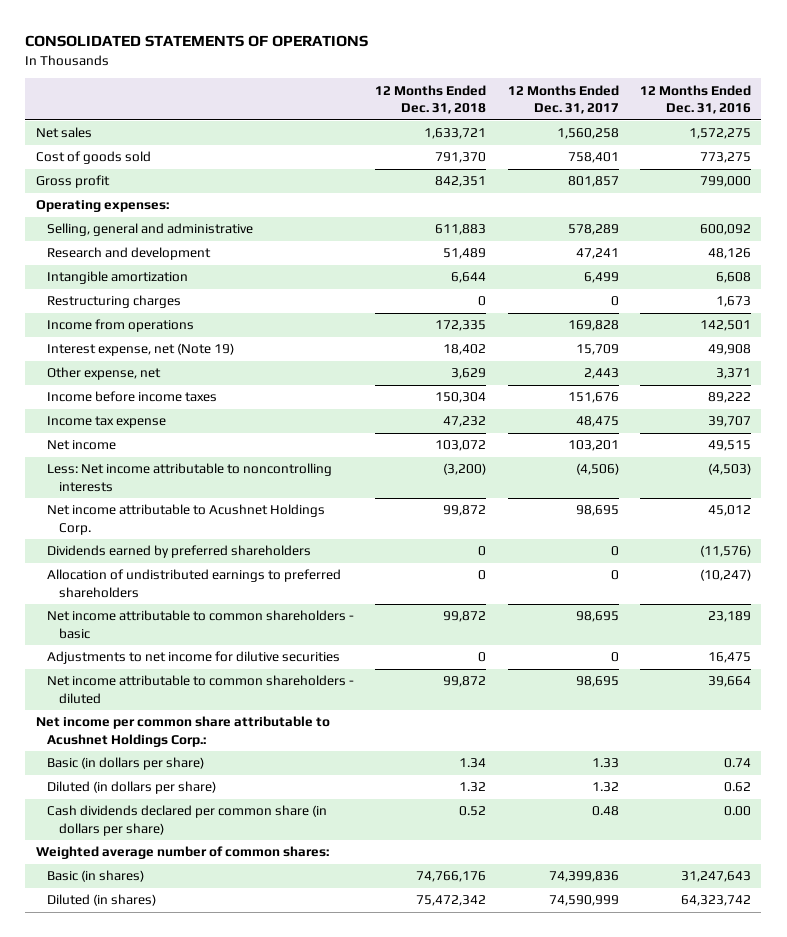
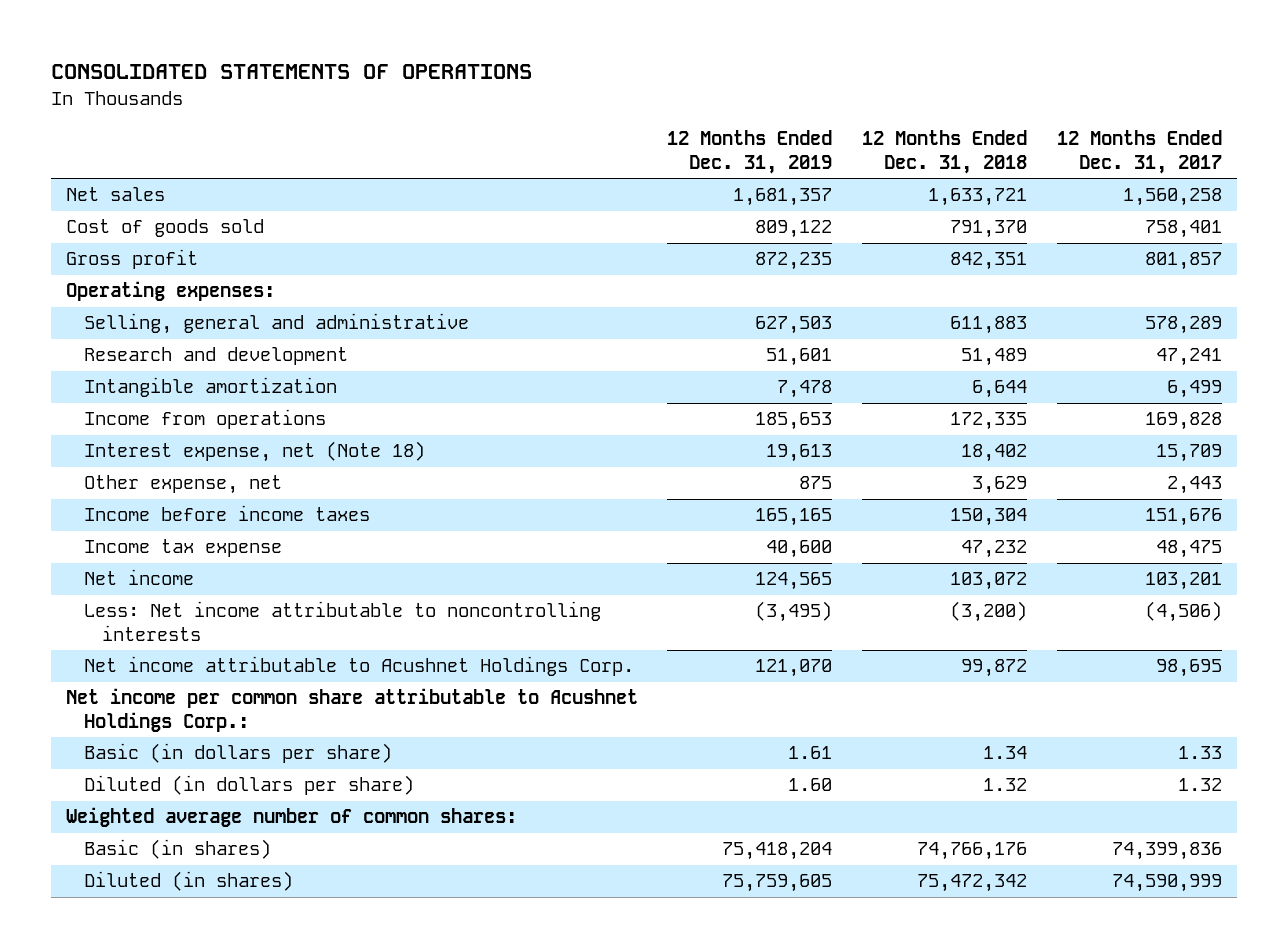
[639,84,751,114] 12 Months Ended Dec. 31, 2016 -> none
none -> [667,130,833,174] 12 Months Ended Dec. 31, 2019
[47,295,182,309] Restructuring charges -> none
[47,343,235,357] Interest expense, net (Note 19) -> [83,441,425,463] Interest expense, net (Note 18)
[47,545,312,559] Dividends earned by preferred shareholders -> none
[47,569,342,598] Allocation of undistributed earnings to preferred shareholders -> none
[47,610,355,639] Net income attributable to common shareholders - basic -> none
[47,651,341,665] Adjustments to net income for dilutive securities -> none
[47,675,355,704] Net income attributable to common shareholders - diluted -> none
[47,805,328,836] Cash dividends declared per common share (in dollars per share) -> none

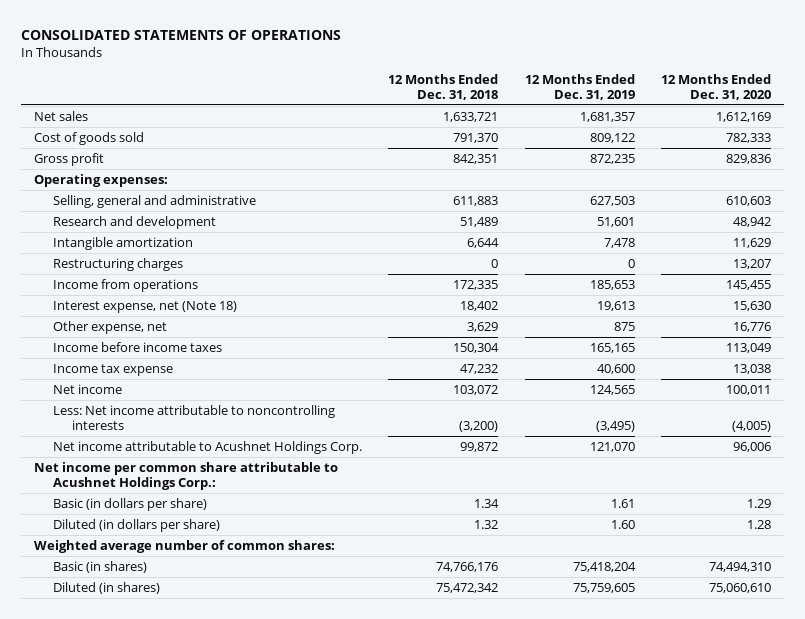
[1057,130,1223,174] 12 Months Ended Dec. 31, 2017 -> none
none -> [661,74,772,100] 12 Months Ended Dec. 31, 2020
none -> [52,258,183,272] Restructuring charges

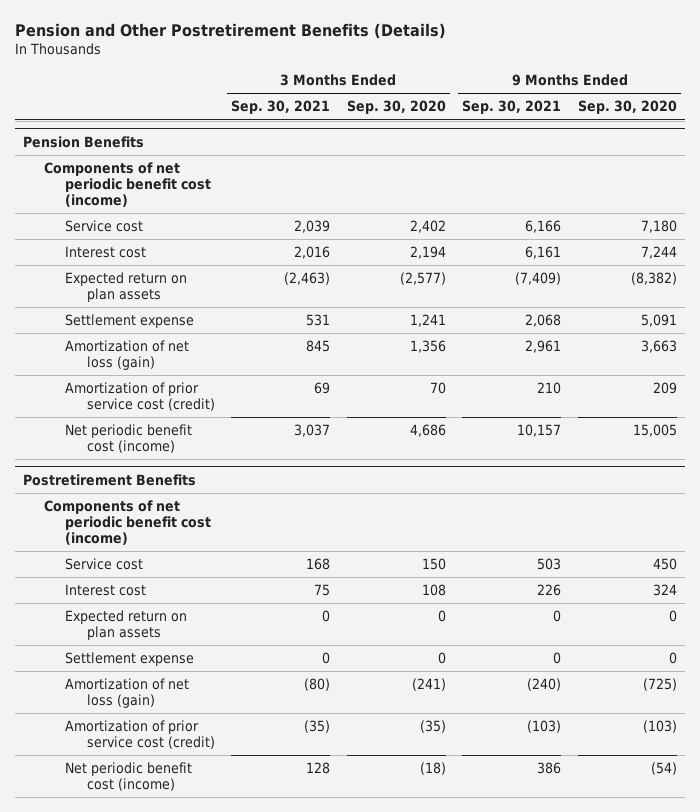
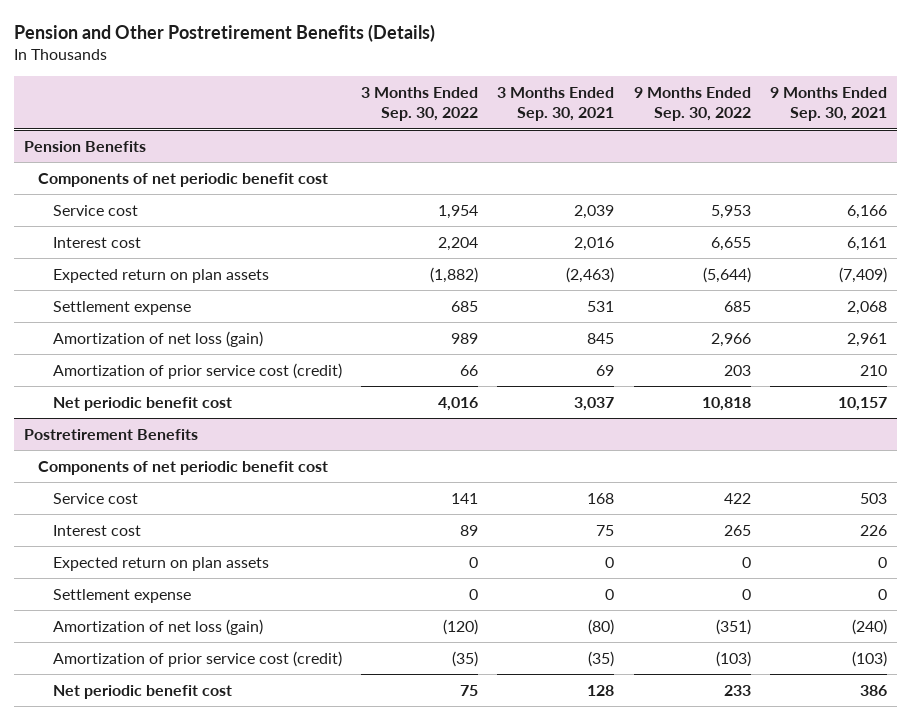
[346,100,446,115] Sep. 30, 2020 -> none
[577,100,677,115] Sep. 30, 2020 -> none
none -> [361,87,479,122] 3 Months Ended Sep. 30, 2022
none -> [633,87,751,122] 9 Months Ended Sep. 30, 2022
[44,161,212,207] Components of net periodic benefit cost (income) -> [38,172,329,187] Components of net periodic benefit cost
[65,423,193,453] Net periodic benefit cost (income) -> [52,396,232,411] Net periodic benefit cost
[44,499,212,545] Components of net periodic benefit cost (income) -> [38,460,329,475] Components of net periodic benefit cost
[65,761,193,791] Net periodic benefit cost (income) -> [52,684,232,699] Net periodic benefit cost

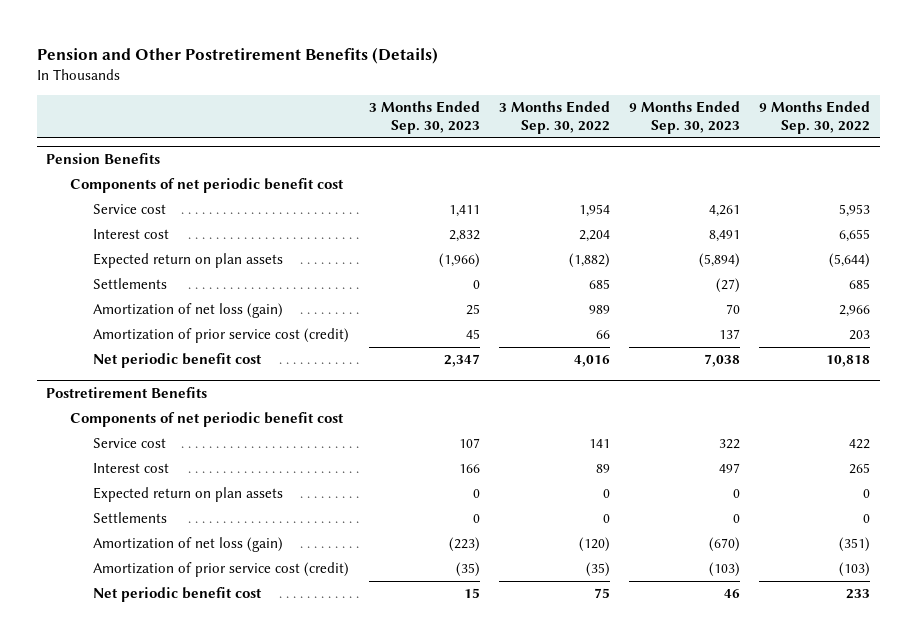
[497,87,615,122] 3 Months Ended Sep. 30, 2021 -> none
[769,87,887,122] 9 Months Ended Sep. 30, 2021 -> none
none -> [368,101,480,134] 3 Months Ended Sep. 30, 2023
none -> [628,101,740,134] 9 Months Ended Sep. 30, 2023
[52,300,191,315] Settlement expense -> [93,278,168,290] Settlements
[52,588,191,603] Settlement expense -> [93,512,168,524] Settlements

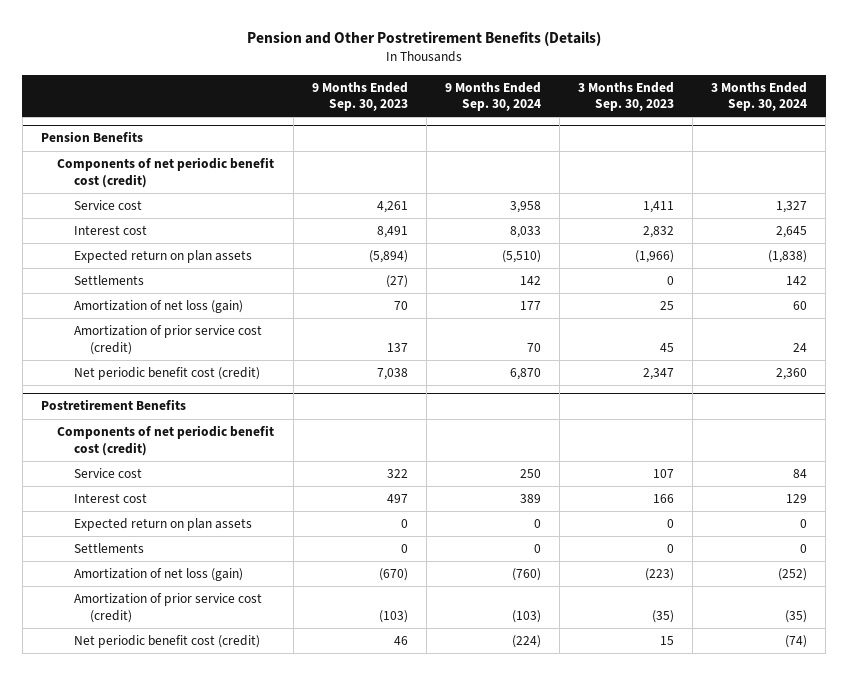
[498,101,610,134] 3 Months Ended Sep. 30, 2022 -> none
[759,101,871,134] 9 Months Ended Sep. 30, 2022 -> none
none -> [444,81,541,112] 9 Months Ended Sep. 30, 2024
none -> [711,81,808,112] 3 Months Ended Sep. 30, 2024
[69,178,344,194] Components of net periodic benefit cost -> [57,157,275,188] Components of net periodic benefit cost (credit)
[93,353,263,369] Net periodic benefit cost -> [73,367,260,381] Net periodic benefit cost (credit)
[69,412,344,428] Components of net periodic benefit cost -> [57,425,275,456] Components of net periodic benefit cost (credit)
[93,587,263,603] Net periodic benefit cost -> [73,635,260,649] Net periodic benefit cost (credit)

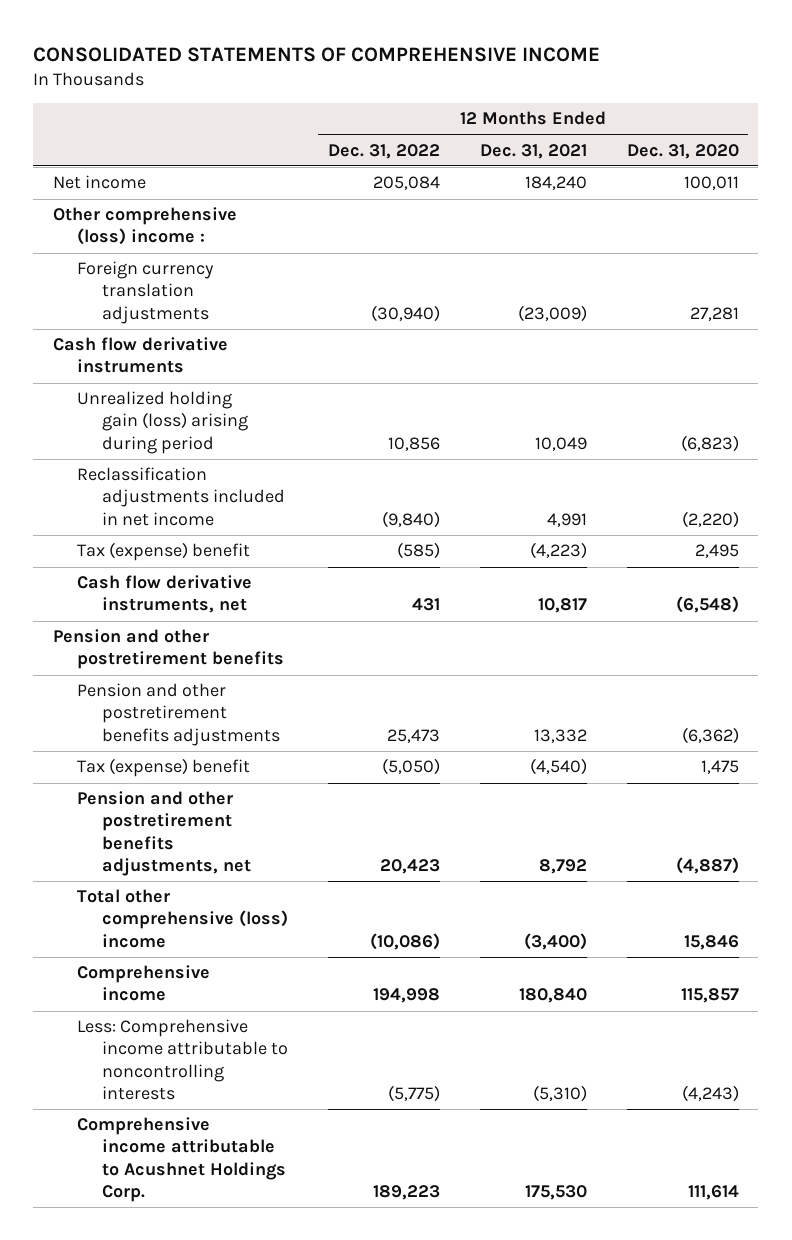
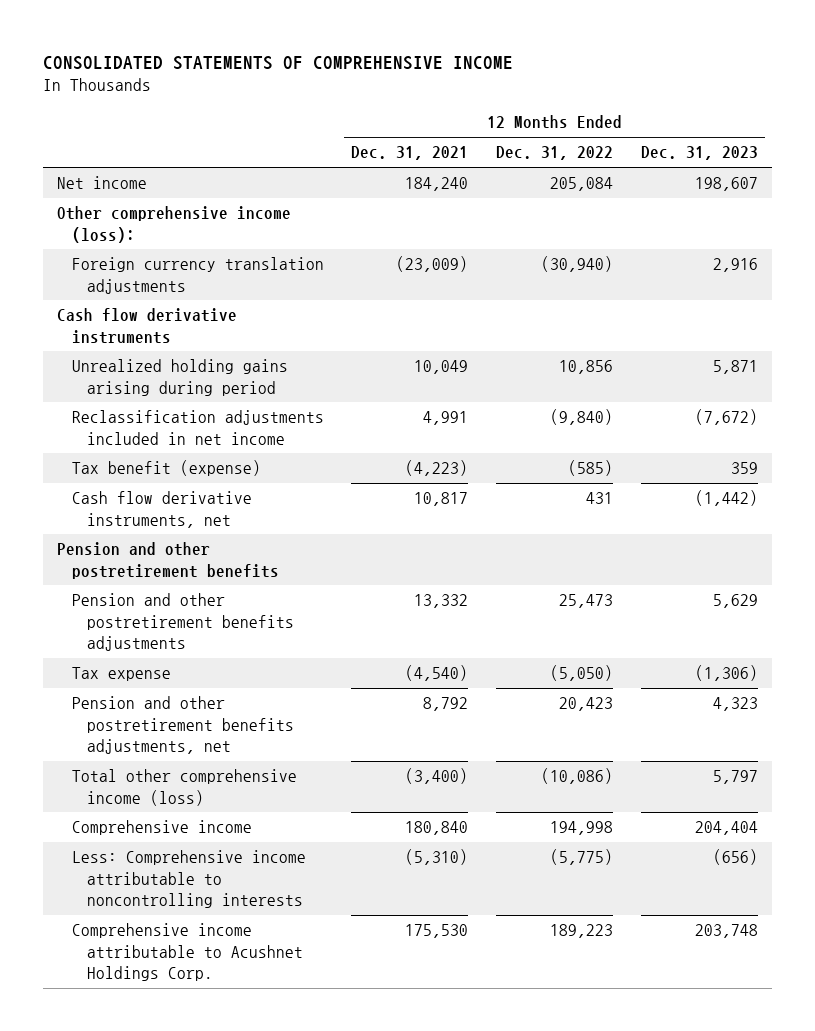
[626,143,739,159] Dec. 31, 2020 -> none
none -> [641,146,759,161] Dec. 31, 2023
[53,207,238,246] Other comprehensive (loss) income : -> [56,206,291,243] Other comprehensive income (loss):
[77,391,248,454] Unrealized holding gain (loss) arising during period -> [71,359,288,396] Unrealized holding gains arising during period
[77,542,251,562] Tax (expense) benefit -> [71,460,261,477] Tax benefit (expense)
[77,758,251,778] Tax (expense) benefit -> [71,667,171,682] Tax expense
[77,889,288,948] Total other comprehensive (loss) income -> [71,769,297,806] Total other comprehensive income (loss)

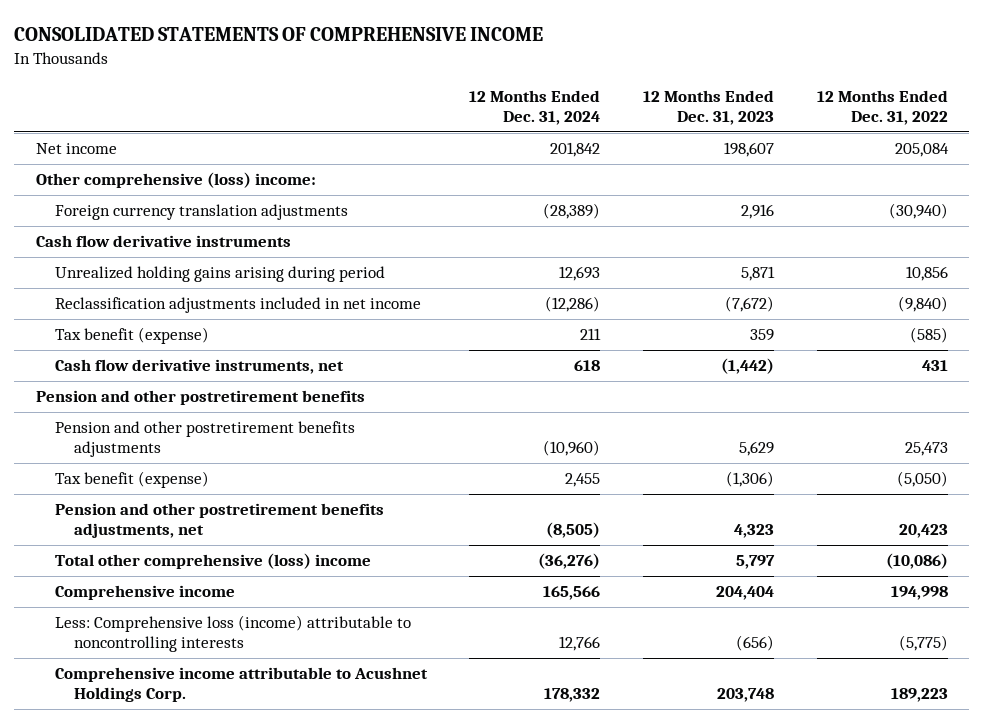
[351,146,469,161] Dec. 31, 2021 -> none
none -> [469,90,601,126] 12 Months Ended Dec. 31, 2024
[56,206,291,243] Other comprehensive income (loss): -> [35,172,316,189] Other comprehensive (loss) income:
[71,667,171,682] Tax expense -> [54,471,209,489] Tax benefit (expense)
[71,769,297,806] Total other comprehensive income (loss) -> [54,553,371,570] Total other comprehensive (loss) income
[71,850,306,908] Less: Comprehensive income attributable to noncontrolling interests -> [54,615,411,653] Less: Comprehensive loss (income) attributable to noncontrolling interests

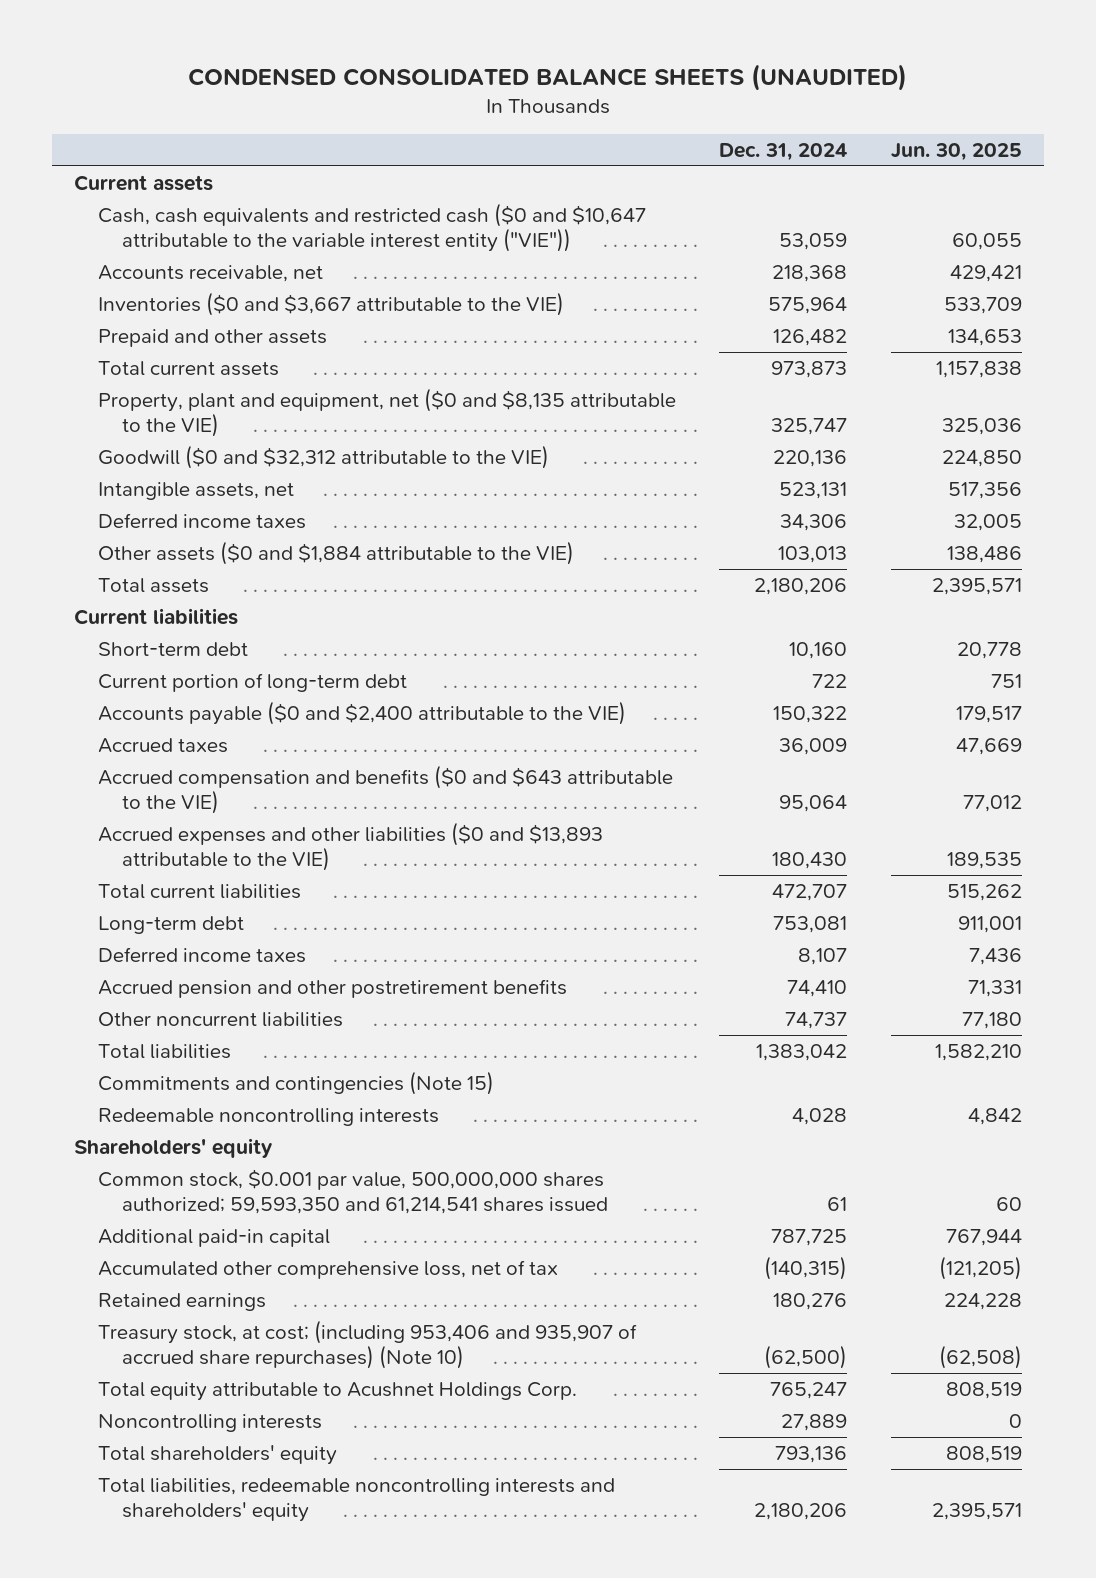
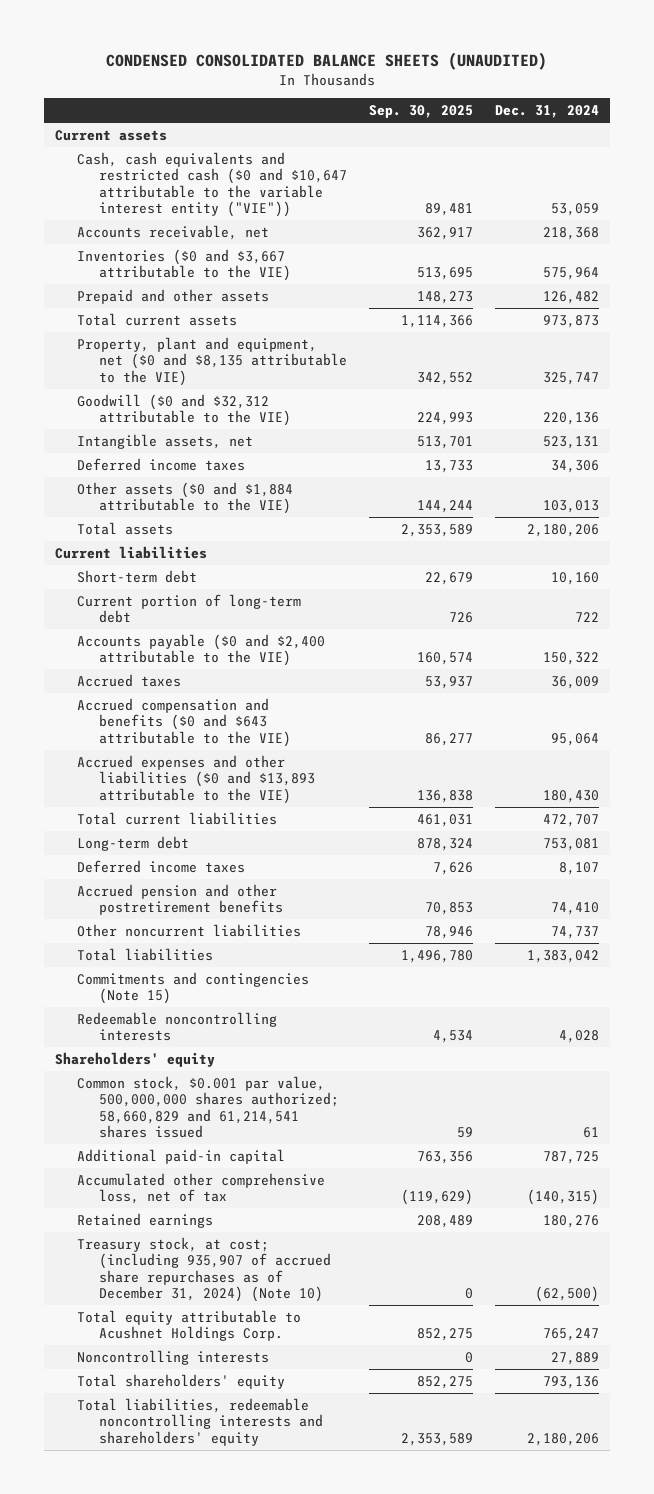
[890,142,1022,161] Jun. 30, 2025 -> none
none -> [368,105,473,119] Sep. 30, 2025
[98,1169,609,1215] Common stock, $0.001 par value, 500,000,000 shares authorized; 59,593,350 and 61,214,541 shares issued -> [77,1075,340,1139] Common stock, $0.001 par value, 500,000,000 shares authorized; 58,660,829 and 61,214,541 shares issued
[98,1320,638,1370] Treasury stock, at cost; (including 953,406 and 935,907 of accrued share repurchases) (Note 10) -> [77,1236,332,1303] Treasury stock, at cost; (including 935,907 of accrued share repurchases as of December 31, 2024) (Note 10)

